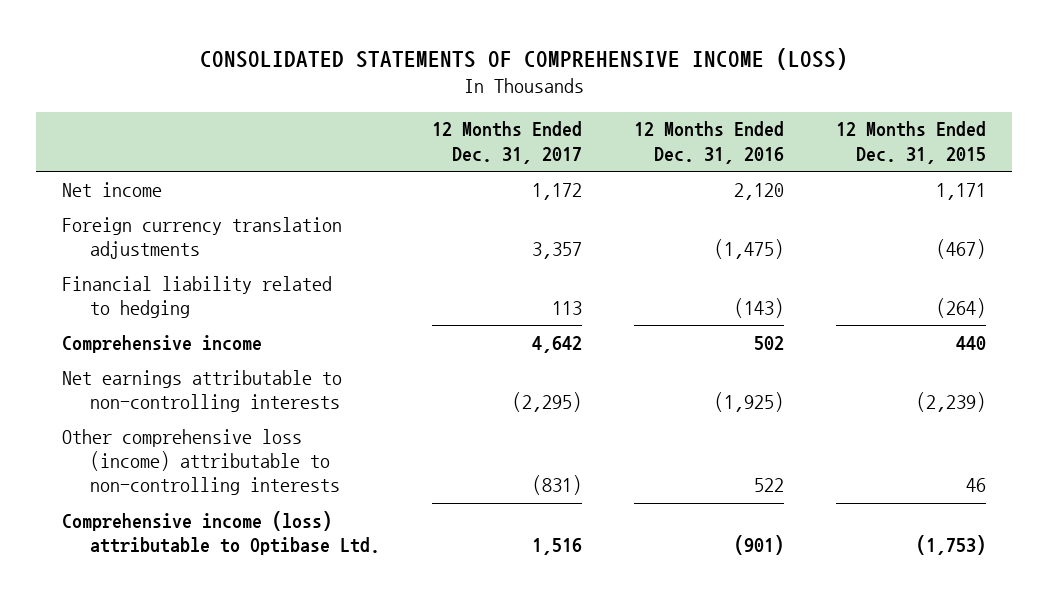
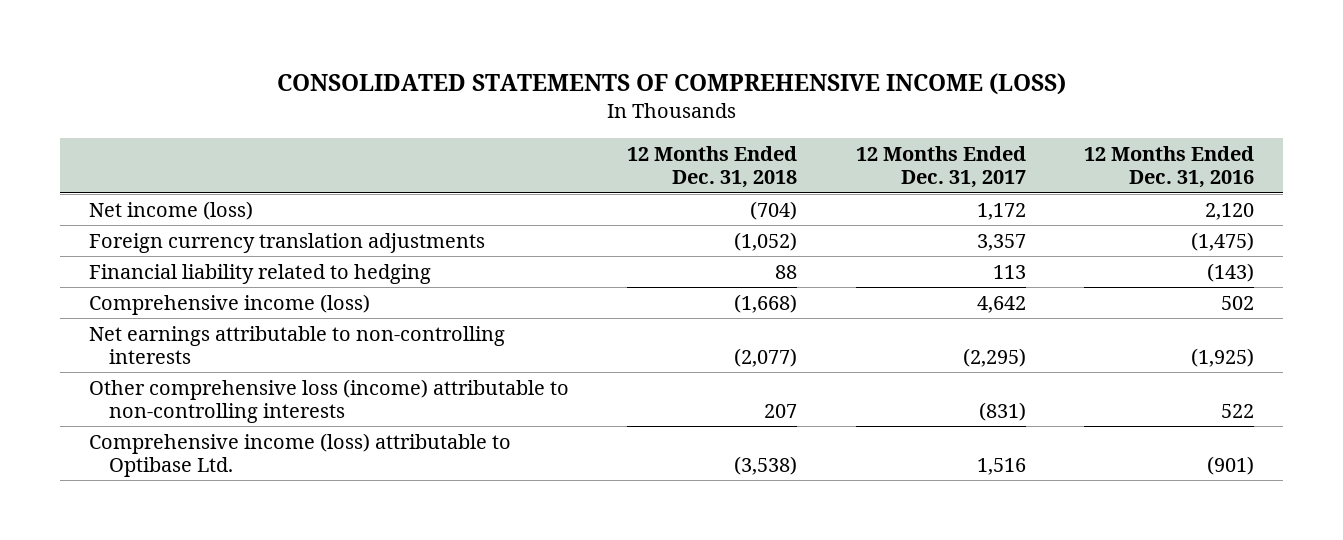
[836,121,987,164] 12 Months Ended Dec. 31, 2015 -> none
none -> [627,146,798,189] 12 Months Ended Dec. 31, 2018
[61,181,162,197] Net income -> [89,200,254,220] Net income (loss)
[61,334,262,353] Comprehensive income -> [89,293,371,315] Comprehensive income (loss)

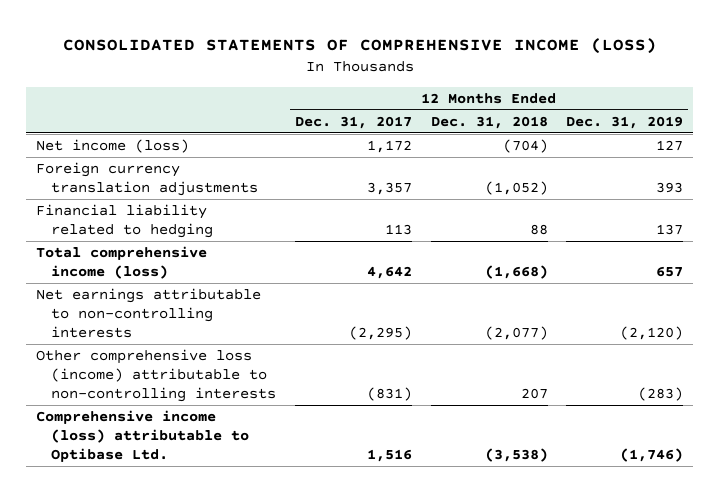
[1083,146,1254,189] 12 Months Ended Dec. 31, 2016 -> none
none -> [566,115,684,129] Dec. 31, 2019
[89,293,371,315] Comprehensive income (loss) -> [35,246,207,279] Total comprehensive income (loss)

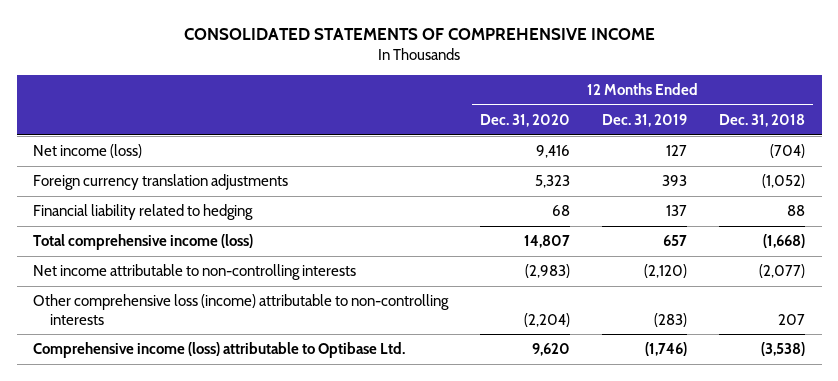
[62,38,657,55] CONSOLIDATED STATEMENTS OF COMPREHENSIVE INCOME (LOSS) -> [184,27,656,40] CONSOLIDATED STATEMENTS OF COMPREHENSIVE INCOME
[294,115,412,129] Dec. 31, 2017 -> none
none -> [479,114,570,128] Dec. 31, 2020
[35,288,261,338] Net earnings attributable to non-controlling interests -> [32,264,356,281] Net income attributable to non-controlling interests

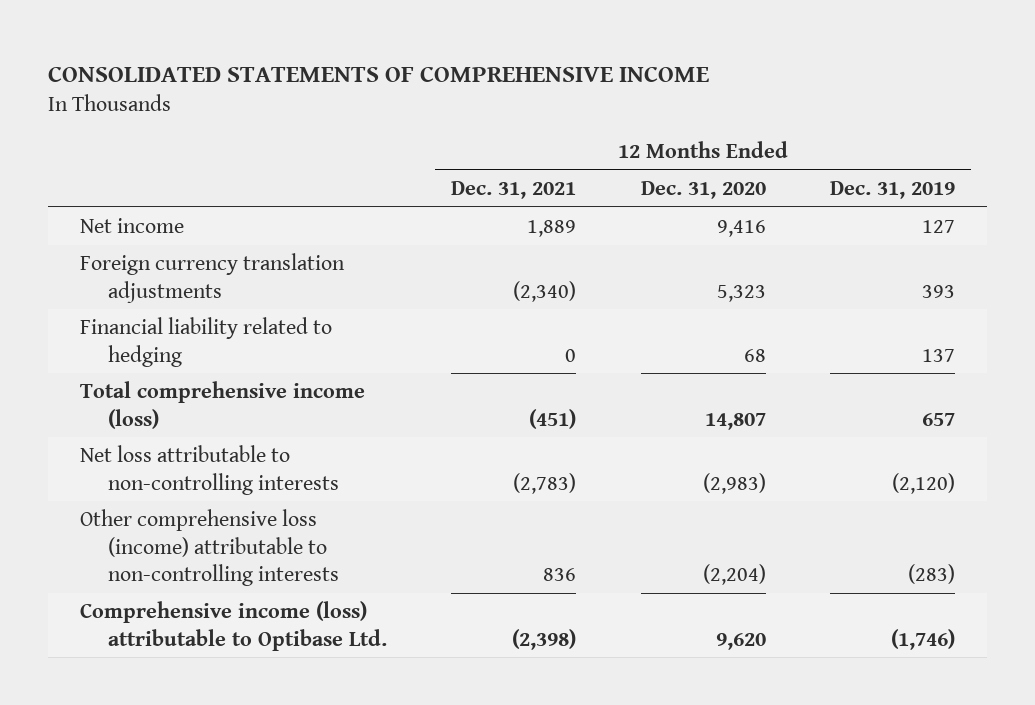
[719,114,806,128] Dec. 31, 2018 -> none
none -> [451,181,577,200] Dec. 31, 2021
[32,144,142,159] Net income (loss) -> [80,218,185,234] Net income
[32,264,356,281] Net income attributable to non-controlling interests -> [80,445,340,495] Net loss attributable to non-controlling interests

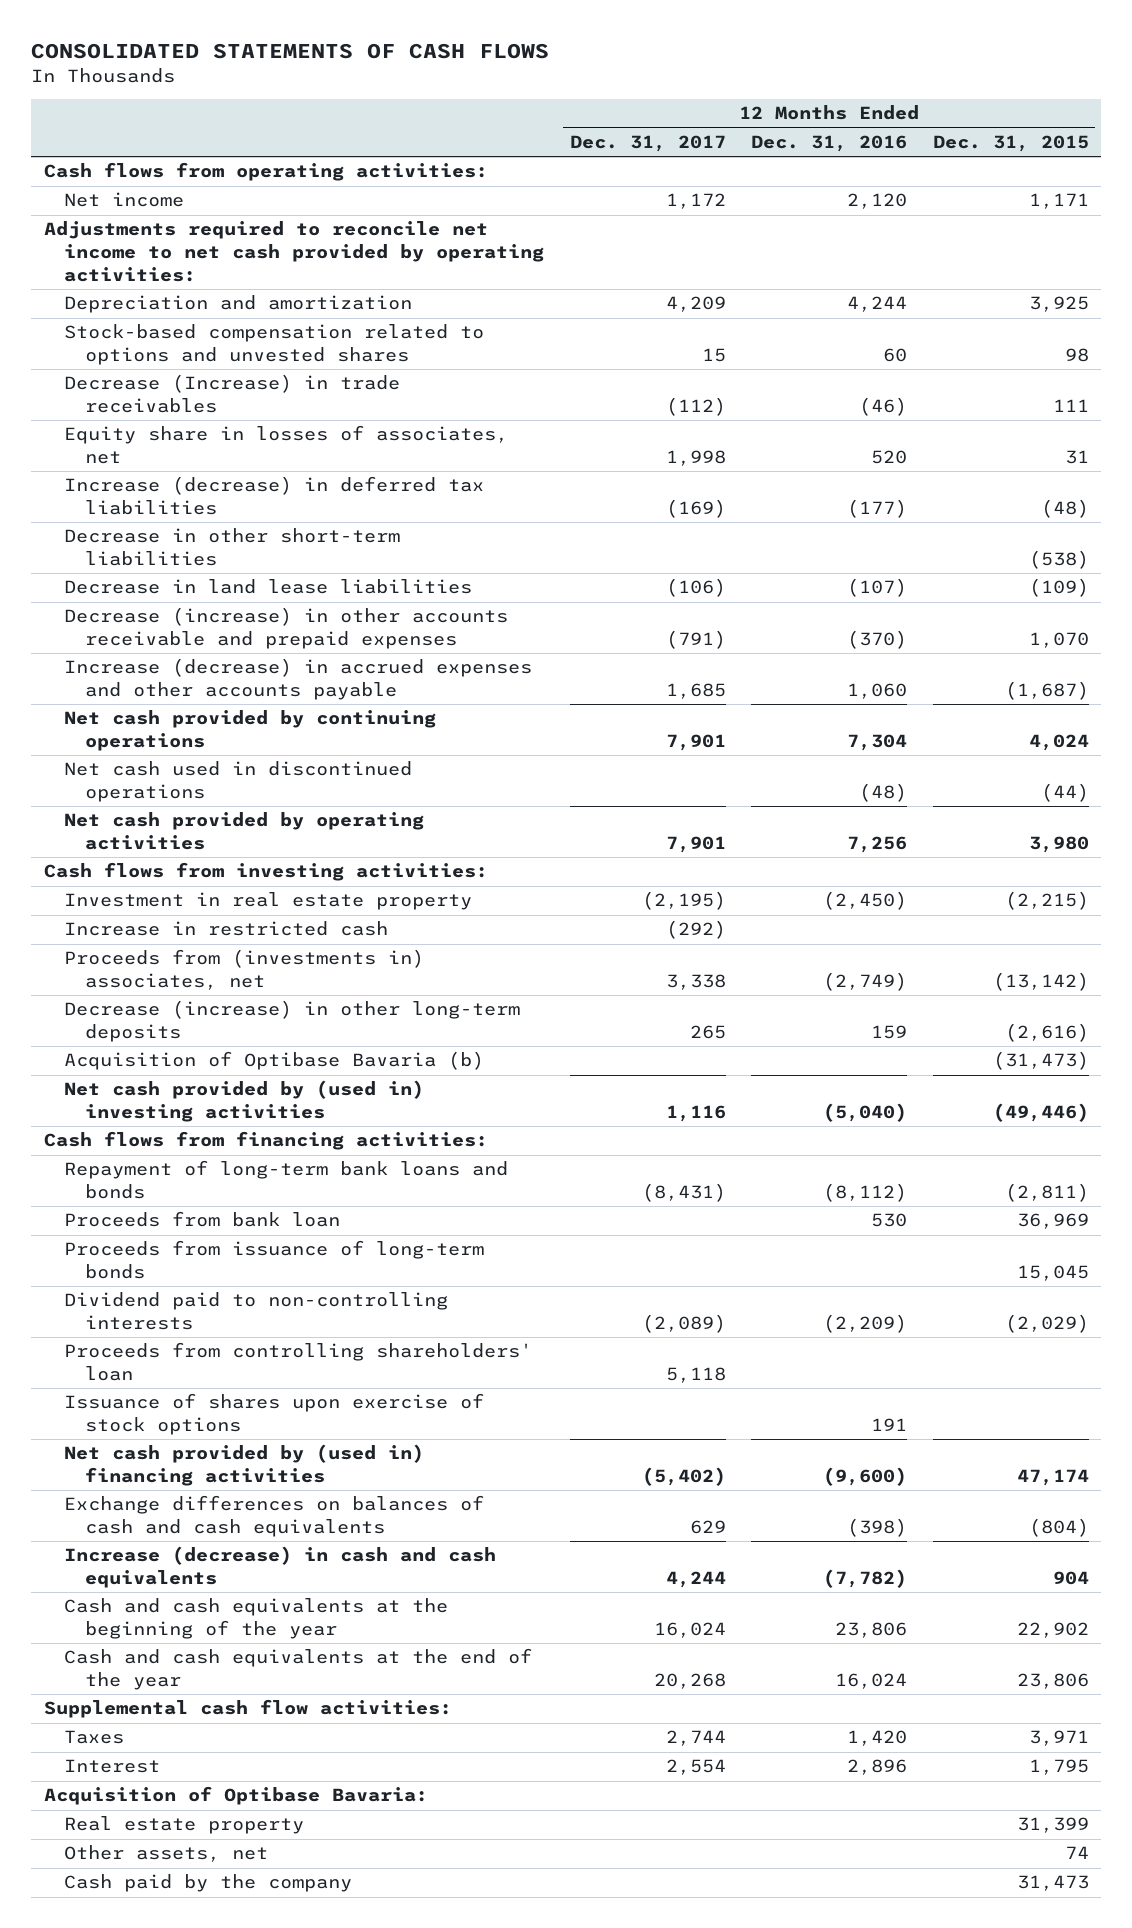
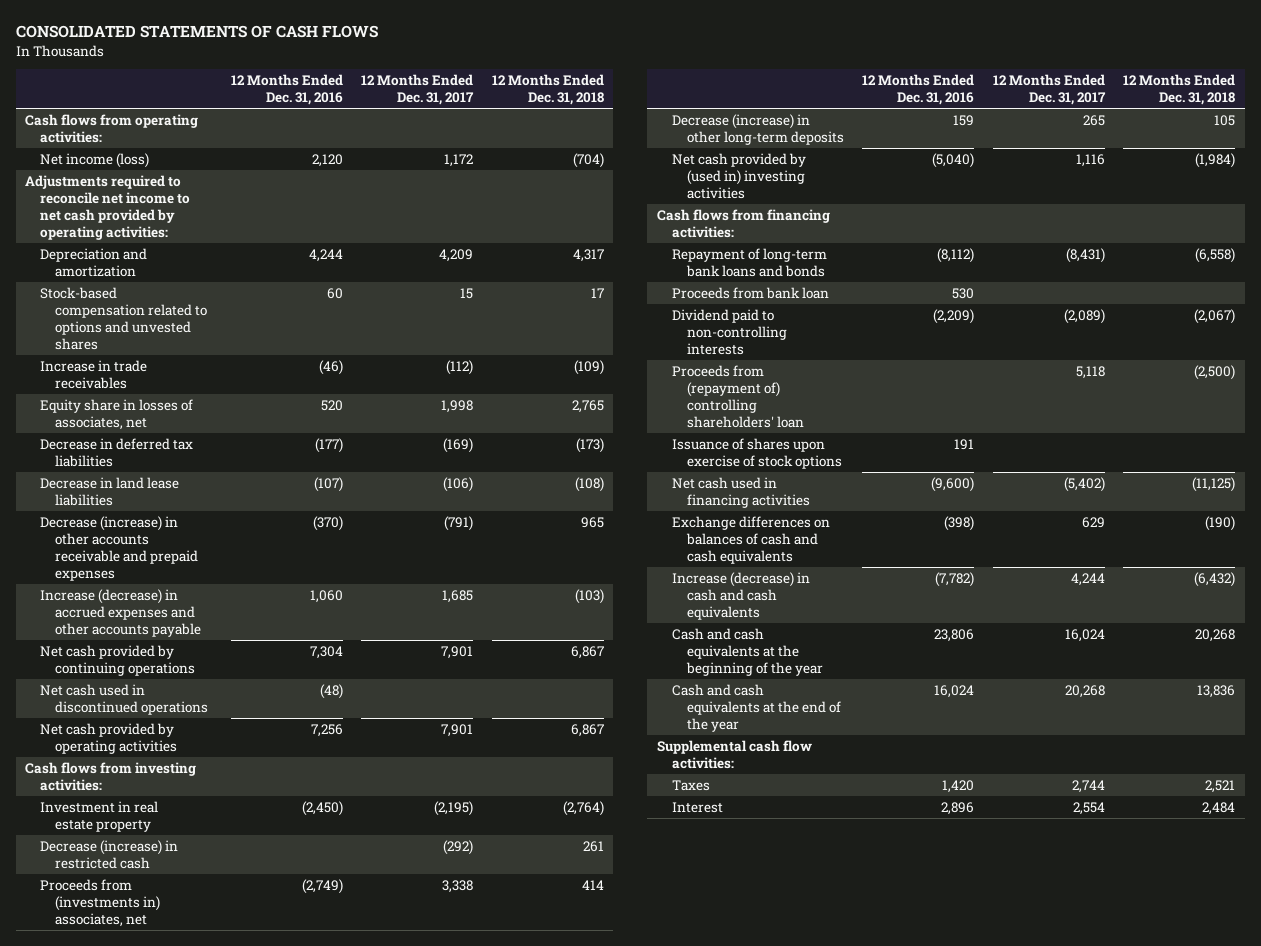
[932,135,1089,153] Dec. 31, 2015 -> none
none -> [491,74,604,106] 12 Months Ended Dec. 31, 2018
[64,192,185,208] Net income -> [40,152,150,168] Net income (loss)
[64,374,401,414] Decrease (Increase) in trade receivables -> [40,359,148,389] Increase in trade receivables
[64,528,401,567] Decrease in other short-term liabilities -> none
[64,476,485,516] Increase (decrease) in deferred tax liabilities -> [40,437,194,467] Decrease in deferred tax liabilities
[64,921,389,937] Increase in restricted cash -> [40,839,179,869] Decrease (increase) in restricted cash
[64,1051,485,1071] Acquisition of Optibase Bavaria (b) -> none
[64,1240,485,1280] Proceeds from issuance of long-term bonds -> none
[64,1342,533,1382] Proceeds from controlling shareholders' loan -> [671,364,804,428] Proceeds from (repayment of) controlling shareholders' loan
[64,1444,425,1487] Net cash provided by (used in) financing activities -> [671,476,810,508] Net cash used in financing activities
[43,1786,428,1806] Acquisition of Optibase Bavaria: -> none
[64,1816,305,1835] Real estate property -> none
[64,1845,269,1863] Other assets, net -> none
[64,1874,353,1893] Cash paid by the company -> none

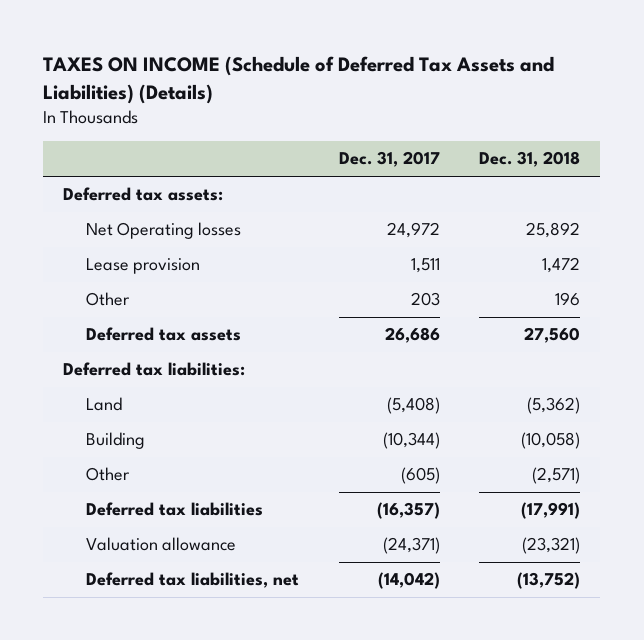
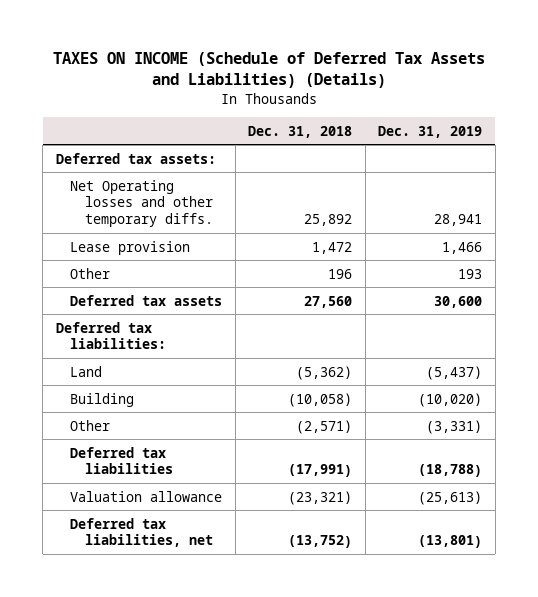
[338,151,440,168] Dec. 31, 2017 -> none
none -> [378,125,483,138] Dec. 31, 2019
[85,222,241,240] Net Operating losses -> [70,179,213,228] Net Operating losses and other temporary diffs.

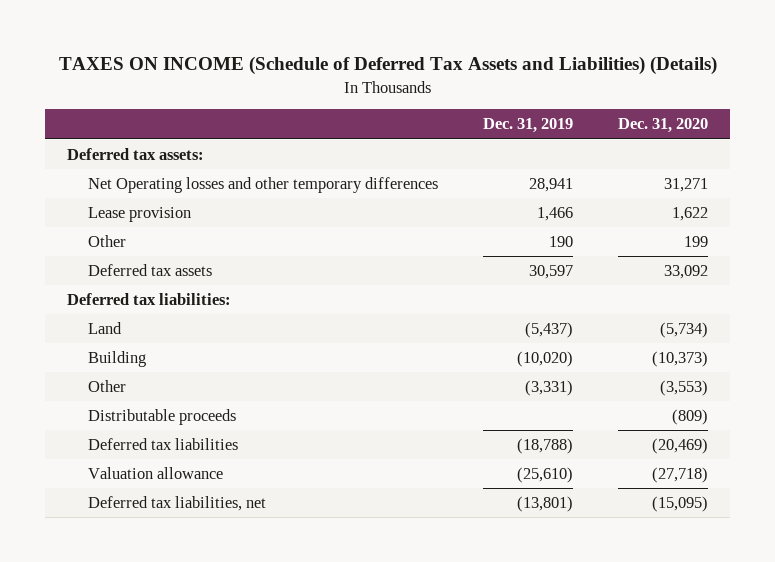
[248,125,353,138] Dec. 31, 2018 -> none
none -> [617,118,708,134] Dec. 31, 2020
[70,179,213,228] Net Operating losses and other temporary diffs. -> [88,177,439,194] Net Operating losses and other temporary differences
[458,268,483,279] 193 -> [549,236,574,248] 190
[434,295,483,308] 30,600 -> [529,265,574,280] 30,597
none -> [88,409,237,426] Distributable proceeds
[418,490,483,505] (25,613) -> [517,467,574,484] (25,610)

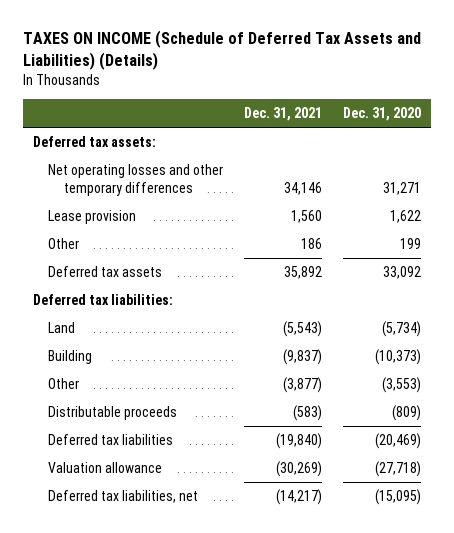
[483,118,574,134] Dec. 31, 2019 -> none
none -> [244,107,323,122] Dec. 31, 2021
[88,177,439,194] Net Operating losses and other temporary differences -> [48,163,224,196] Net operating losses and other temporary differences

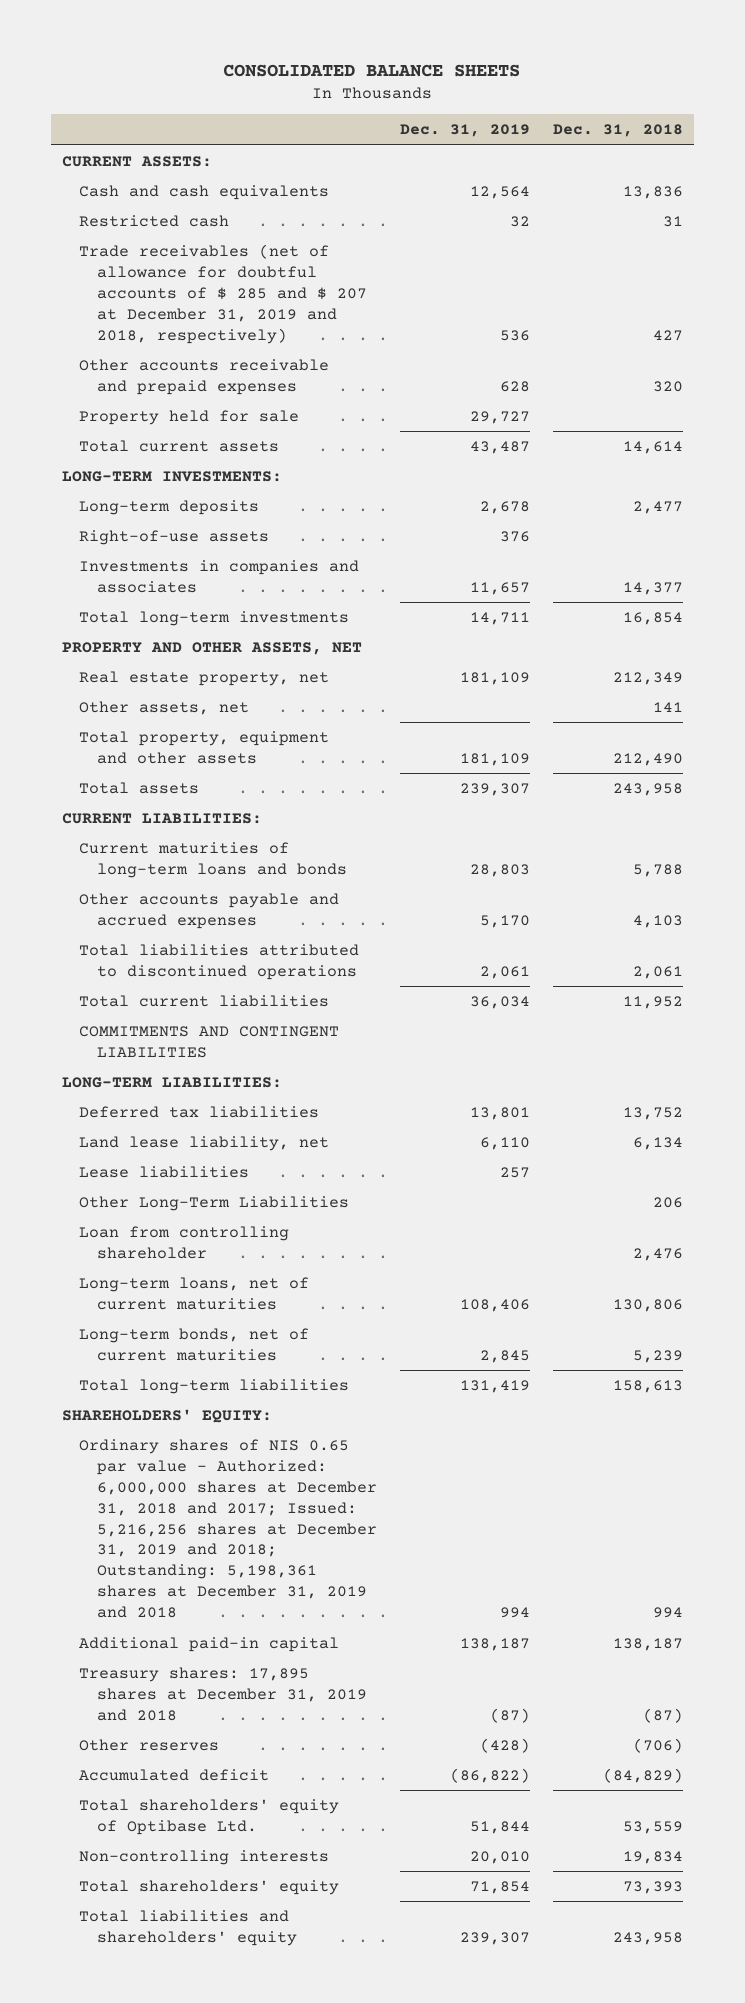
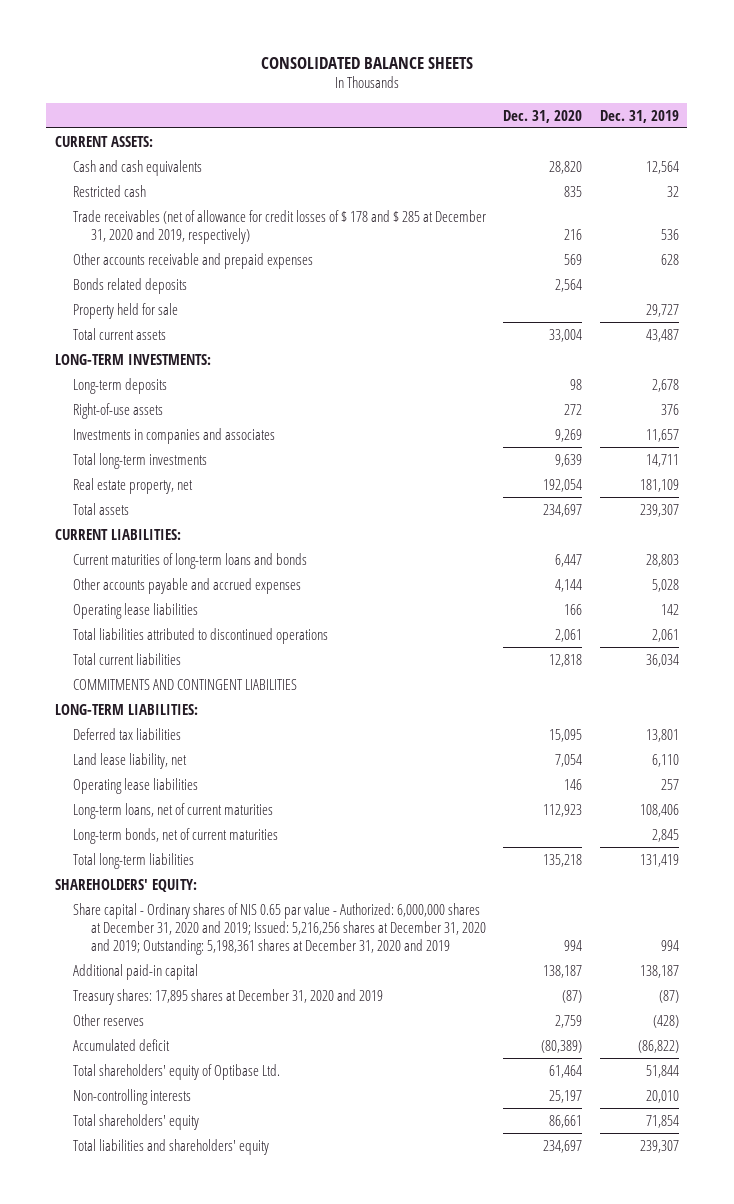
[552,124,683,138] Dec. 31, 2018 -> none
none -> [503,109,583,123] Dec. 31, 2020
[79,243,367,344] Trade receivables (net of allowance for doubtful accounts of $ 285 and $ 207 at December 31, 2019 and 2018, respectively) -> [73,209,487,244] Trade receivables (net of allowance for credit losses of $ 178 and $ 285 at December 31, 2020 and 2019, respectively)
none -> [73,277,188,294] Bonds related deposits
[62,641,363,655] PROPERTY AND OTHER ASSETS, NET -> none
[79,700,250,715] Other assets, net -> none
[79,730,330,764] Total property, equipment and other assets -> none
[479,914,530,928] 5,170 -> [651,578,679,592] 5,028
none -> [73,602,199,619] Operating lease liabilities
[79,1195,350,1211] Other Long-Term Liabilities -> none
[79,1225,290,1259] Loan from controlling shareholder -> none
[79,1165,250,1178] Lease liabilities -> [73,777,199,794] Operating lease liabilities
[79,1438,377,1619] Ordinary shares of NIS 0.65 par value - Authorized: 6,000,000 shares at December 31, 2018 and 2017; Issued: 5,216,256 shares at December 31, 2019 and 2018; Outstanding: 5,198,361 shares at December 31, 2019 and 2018 -> [73,902,487,955] Share capital - Ordinary shares of NIS 0.65 par value - Authorized: 6,000,000 shares at December 31, 2020 and 2019; Issued: 5,216,256 shares at December 31, 2020 and 2019; Outstanding: 5,198,361 shares at December 31, 2020 and 2019
[79,1666,367,1721] Treasury shares: 17,895 shares at December 31, 2019 and 2018 -> [73,988,384,1005] Treasury shares: 17,895 shares at December 31, 2020 and 2019

